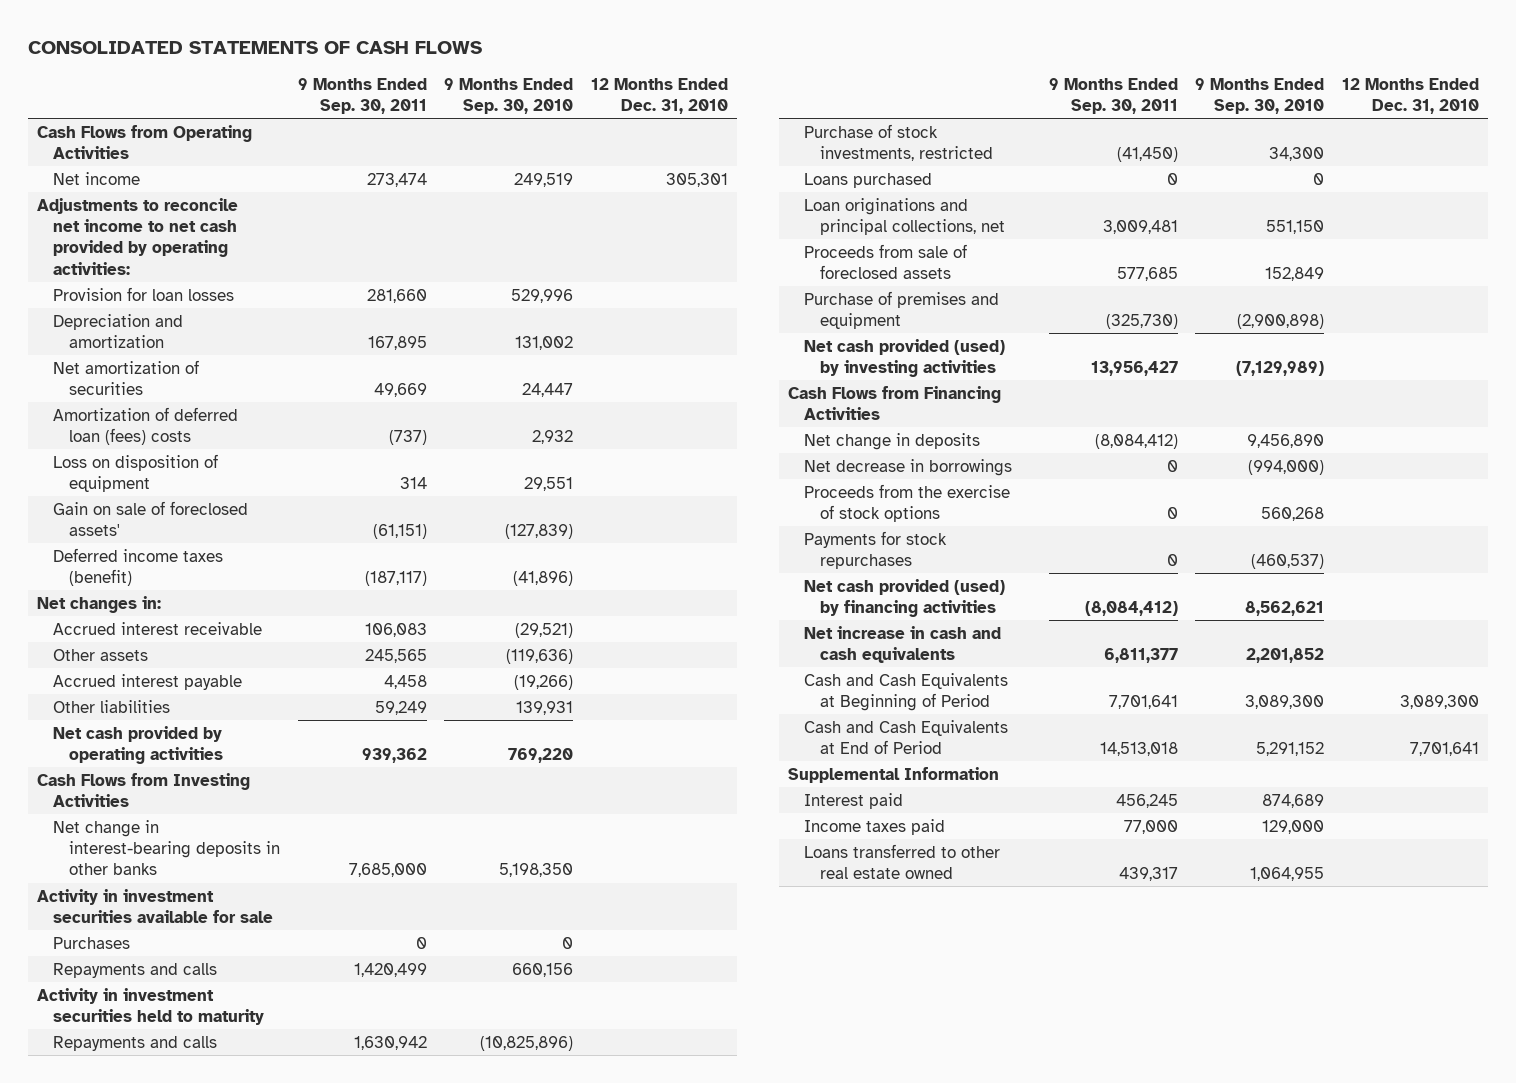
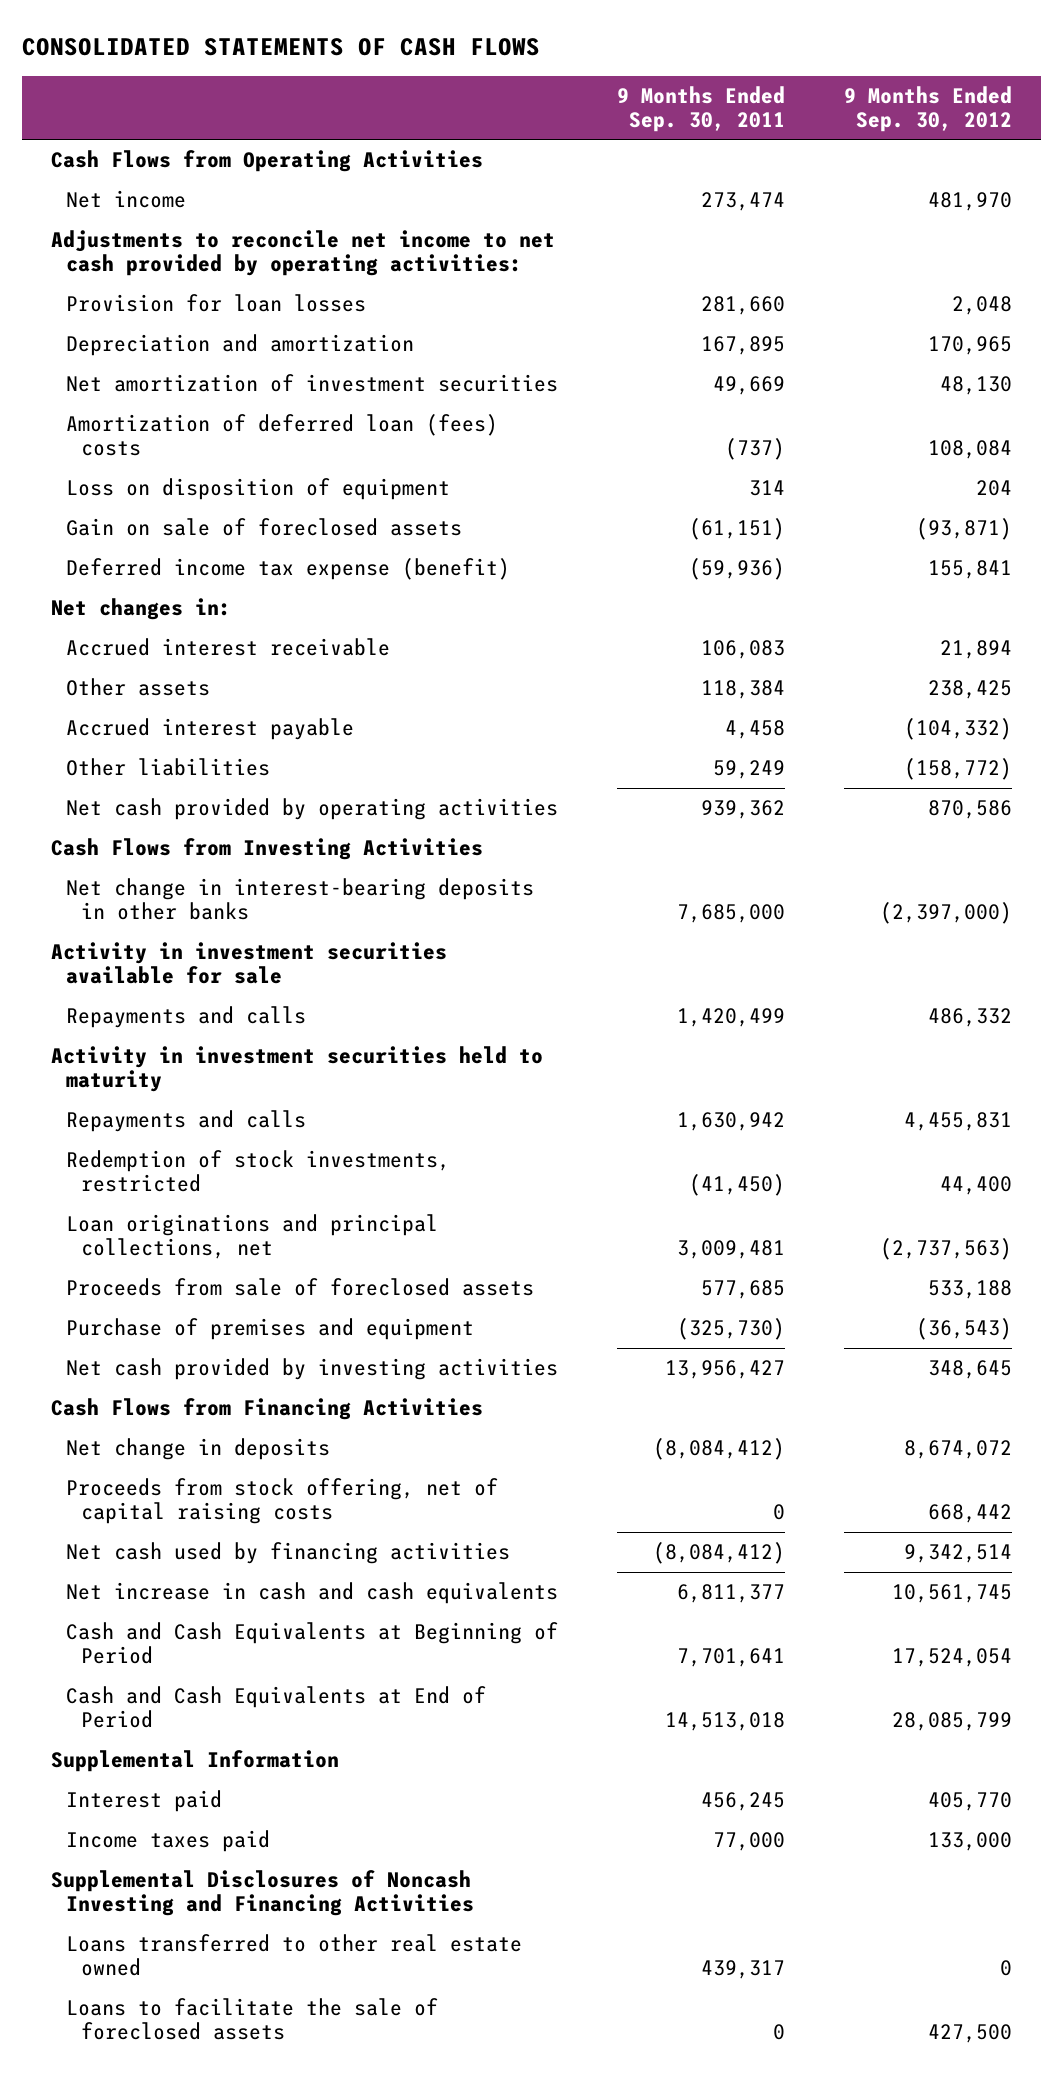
[444,77,574,115] 9 Months Ended Sep. 30, 2010 -> none
[591,77,729,115] 12 Months Ended Dec. 31, 2010 -> none
none -> [843,85,1012,132] 9 Months Ended Sep. 30, 2012
[52,359,199,396] Net amortization of securities -> [66,374,559,393] Net amortization of investment securities
[52,500,248,537] Gain on sale of foreclosed assets' -> [66,518,463,537] Gain on sale of foreclosed assets
[52,547,223,587] Deferred income taxes (benefit) -> [66,558,511,581] Deferred income tax expense (benefit)
[364,571,427,587] (187,117) -> [688,558,785,581] (59,936)
[364,648,427,663] 245,565 -> [700,680,785,700] 118,384
[52,936,130,949] Purchases -> none
[803,172,932,188] Loans purchased -> none
[803,123,994,162] Purchase of stock investments, restricted -> [66,1150,451,1193] Redemption of stock investments, restricted
[803,338,1005,378] Net cash provided (used) by investing activities -> [66,1358,559,1381] Net cash provided by investing activities
[803,458,1012,476] Net decrease in borrowings -> none
[803,483,1010,523] Proceeds from the exercise of stock options -> none
[803,530,947,570] Payments for stock repurchases -> none
none -> [66,1478,499,1525] Proceeds from stock offering, net of capital raising costs
[803,578,1005,618] Net cash provided (used) by financing activities -> [66,1542,511,1565] Net cash used by financing activities
none -> [51,1870,475,1917] Supplemental Disclosures of Noncash Investing and Financing Activities
none -> [66,1998,439,2041] Loans to facilitate the sale of foreclosed assets

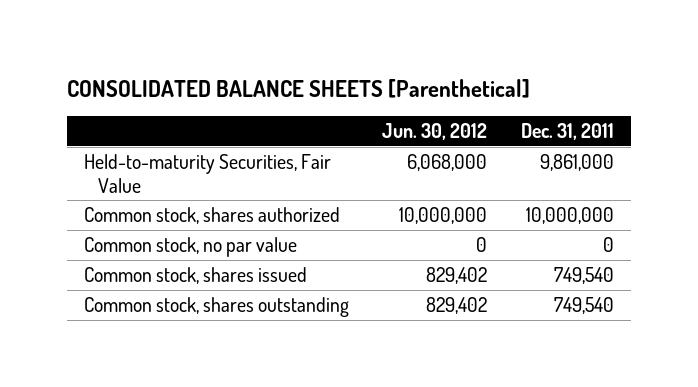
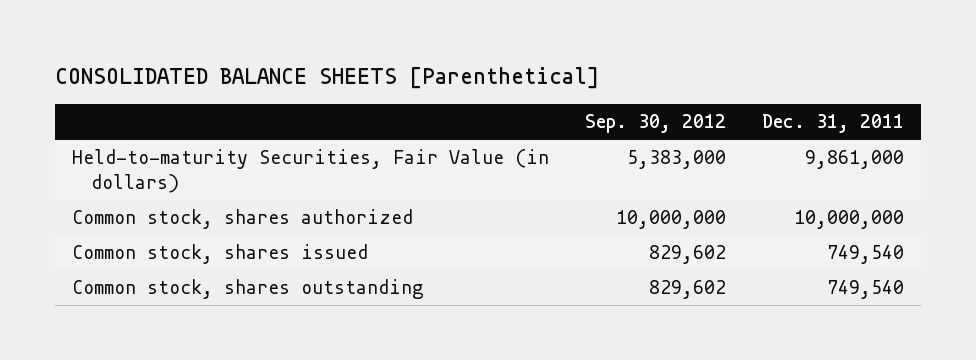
[382,123,488,141] Jun. 30, 2012 -> none
none -> [585,114,727,134] Sep. 30, 2012
[83,153,331,193] Held-to-maturity Securities, Fair Value -> [72,149,550,194] Held-to-maturity Securities, Fair Value (in dollars)
[83,236,297,257] Common stock, no par value -> none

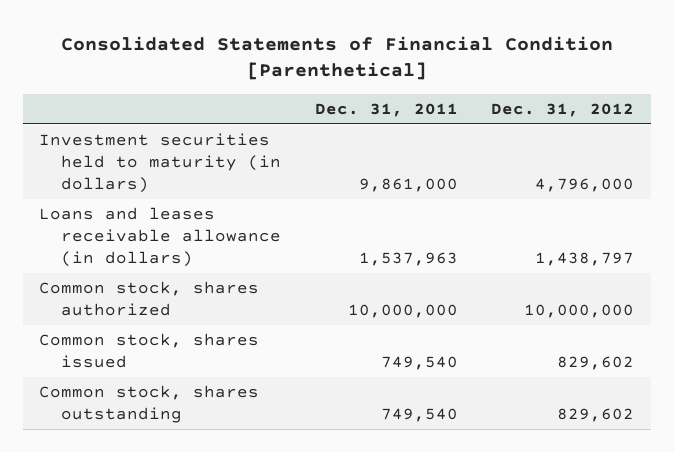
[54,67,599,90] CONSOLIDATED BALANCE SHEETS [Parenthetical] -> [60,35,613,81] Consolidated Statements of Financial Condition [Parenthetical]
[585,114,727,134] Sep. 30, 2012 -> none
none -> [491,102,635,117] Dec. 31, 2012
[72,149,550,194] Held-to-maturity Securities, Fair Value (in dollars) -> [39,133,281,194] Investment securities held to maturity (in dollars)
none -> [39,207,281,268] Loans and leases receivable allowance (in dollars)

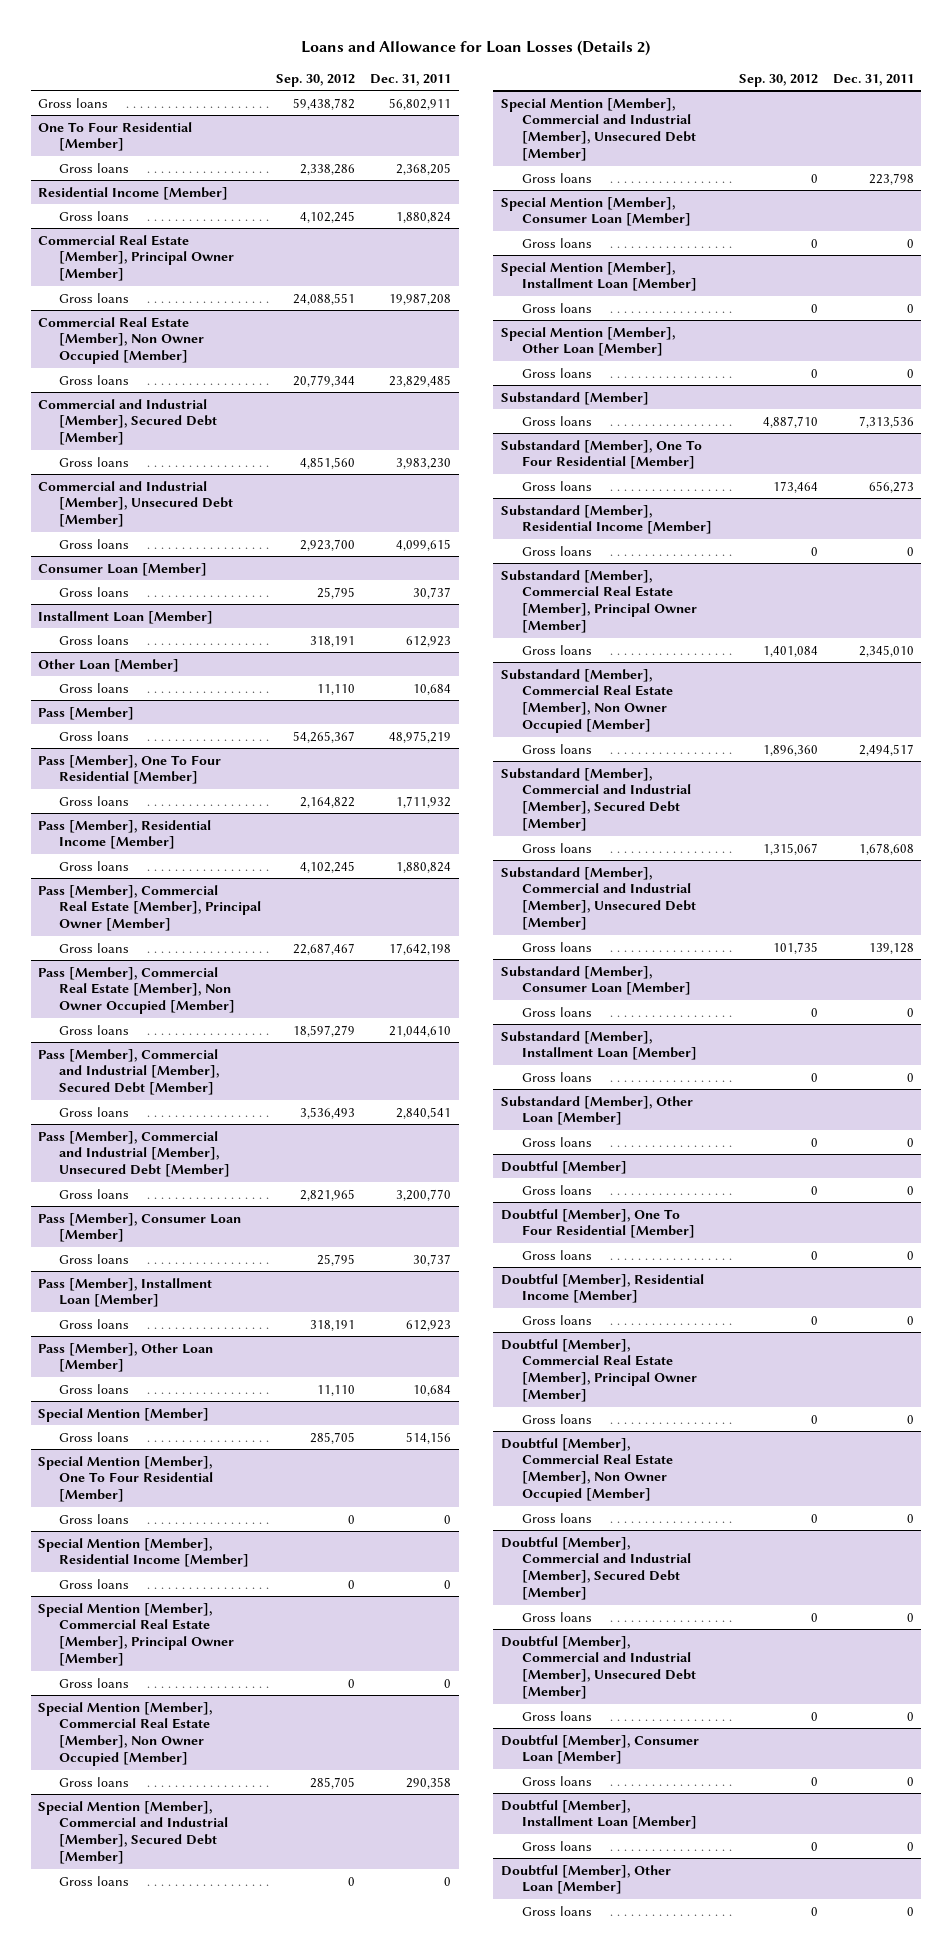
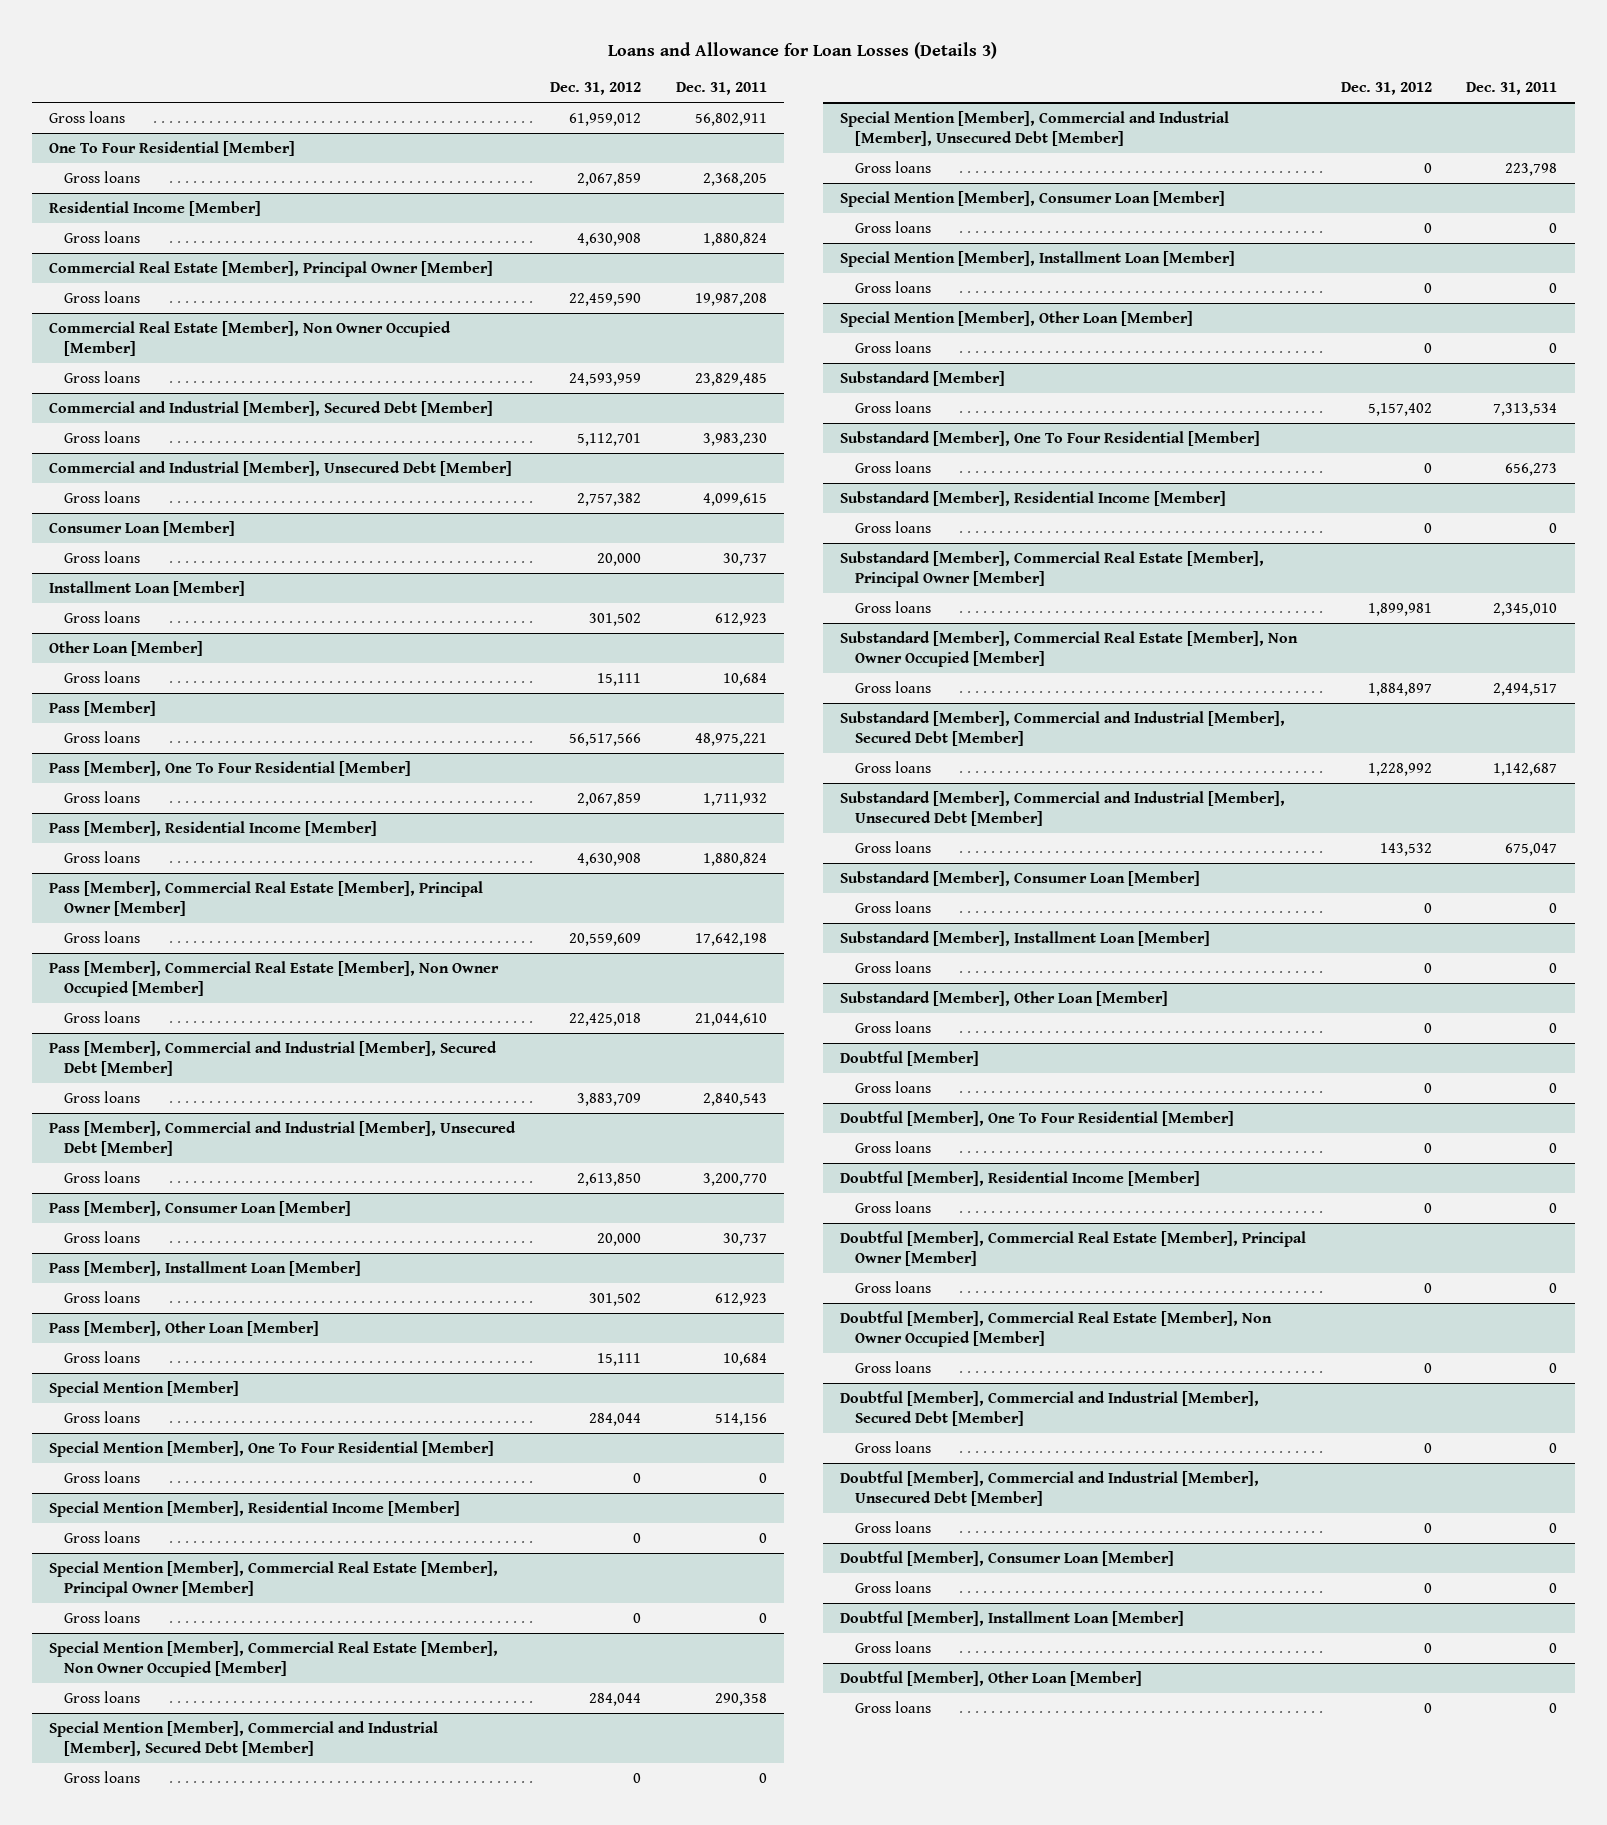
[300,40,650,57] Loans and Allowance for Loan Losses (Details 2) -> [608,42,998,60] Loans and Allowance for Loan Losses (Details 3)
[276,73,356,87] Sep. 30, 2012 -> none
none -> [549,81,641,95] Dec. 31, 2012
[389,730,452,743] 48,975,219 -> [694,733,767,747] 48,975,221
[396,1106,452,1119] 2,840,541 -> [702,1093,767,1107] 2,840,543
[858,415,914,428] 7,313,536 -> [1493,403,1558,417] 7,313,534
[858,842,914,855] 1,678,608 -> [1493,763,1558,777] 1,142,687
[868,942,914,954] 139,128 -> [1505,843,1558,857] 675,047

